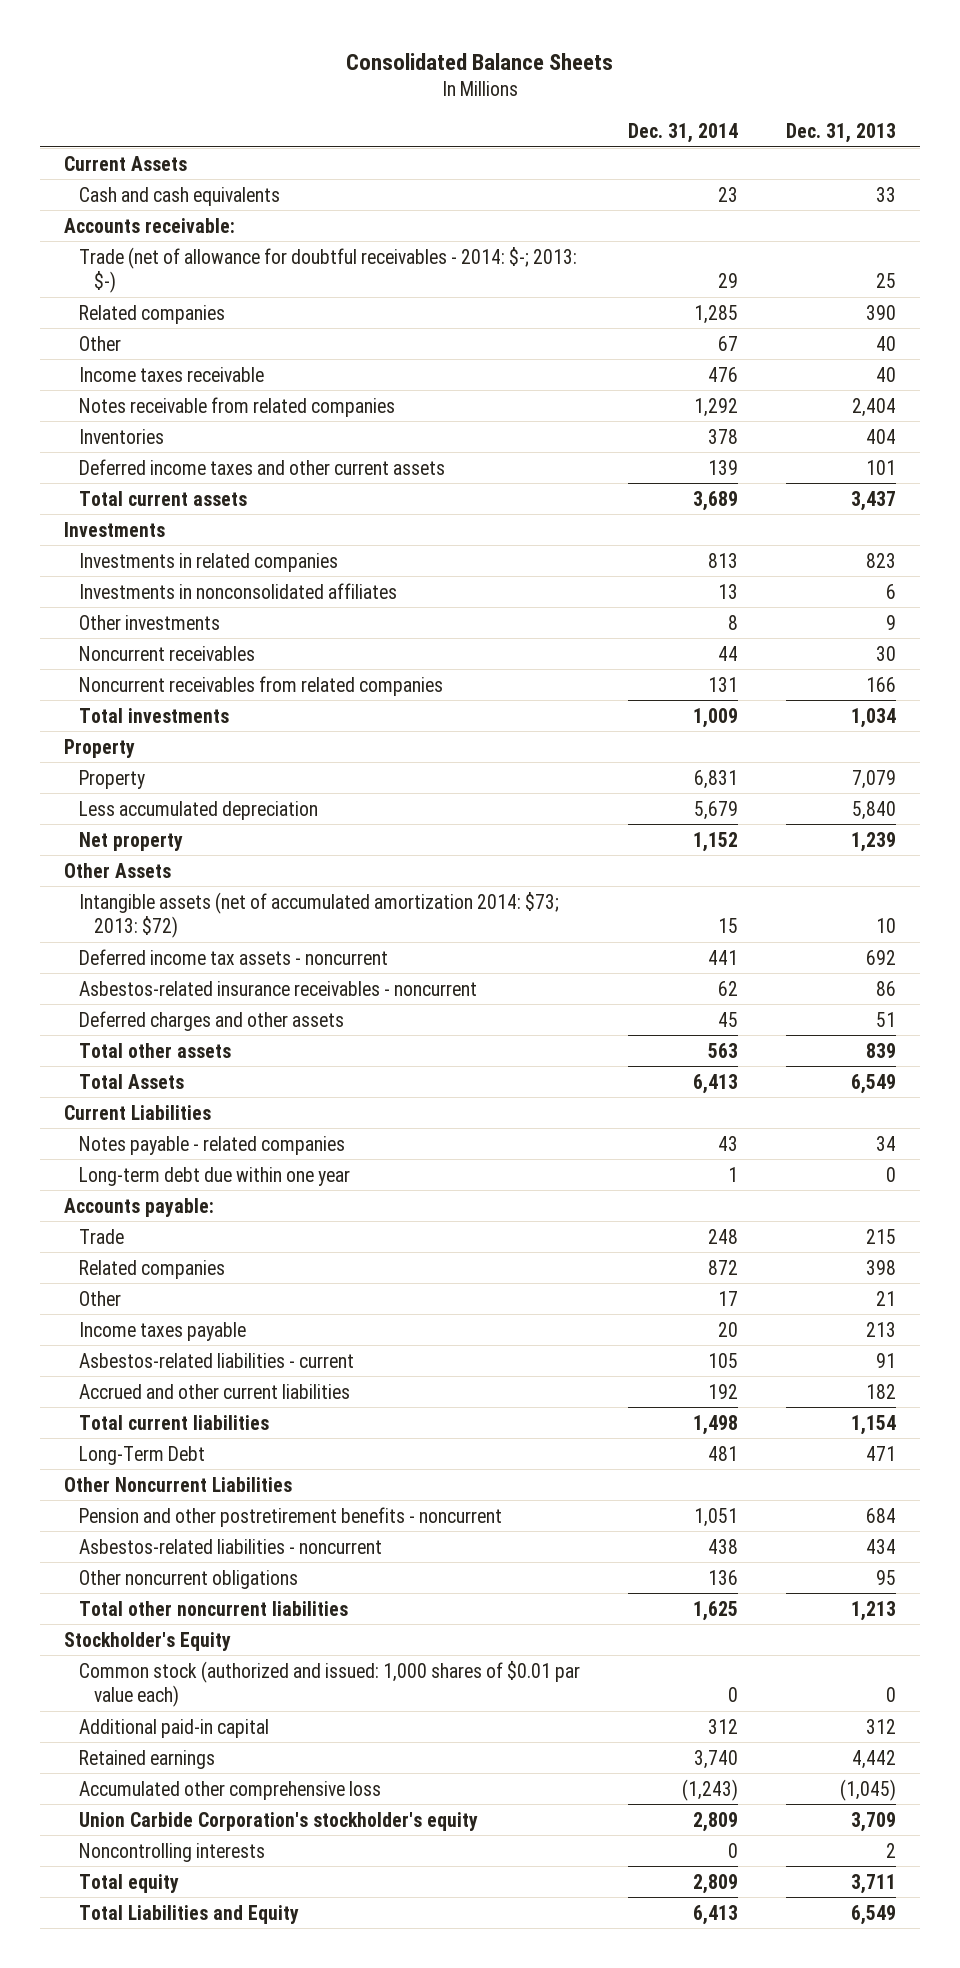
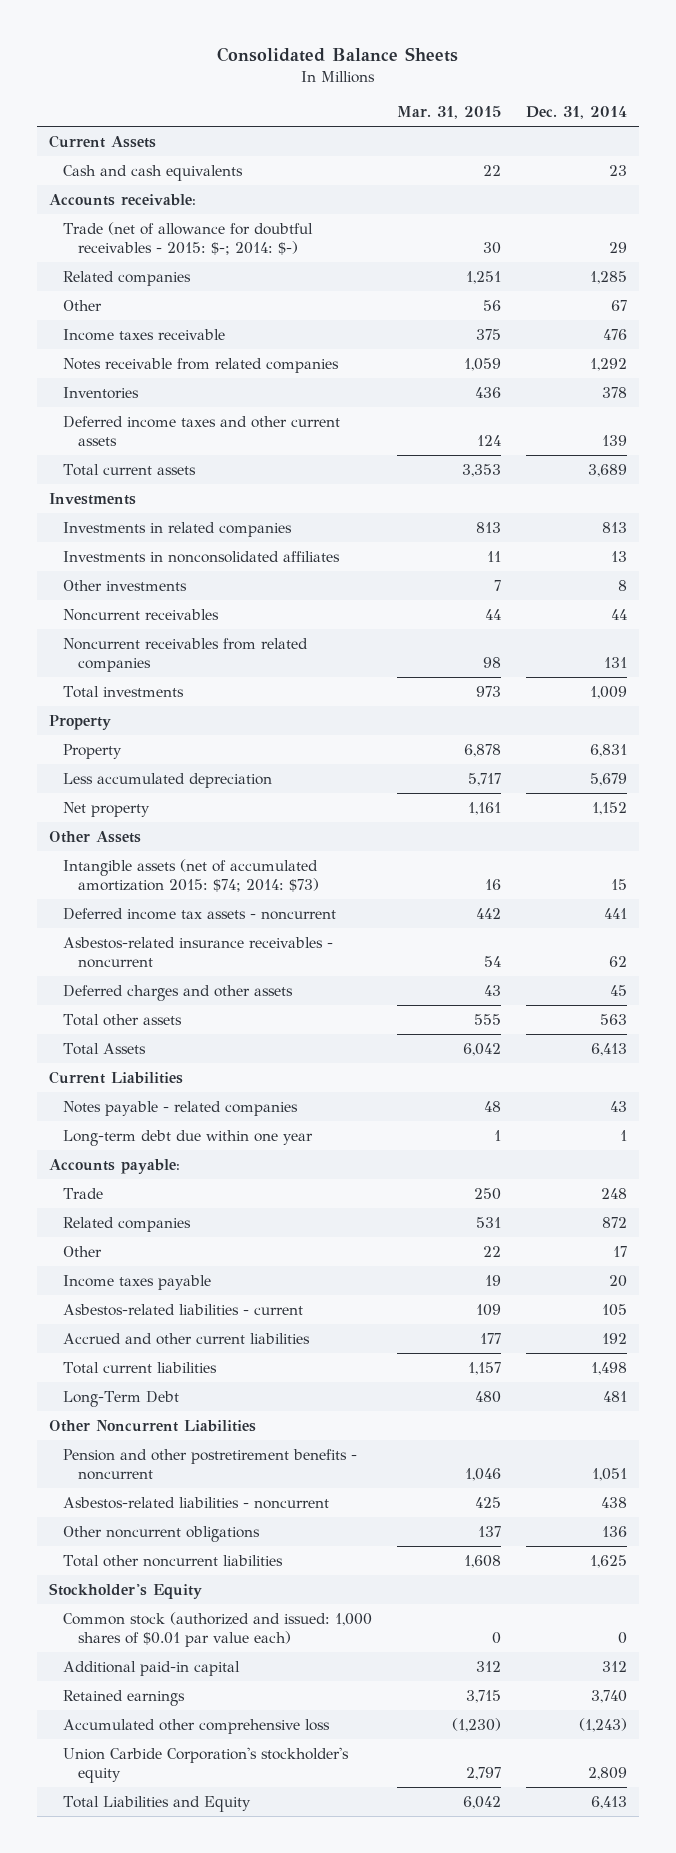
[786,123,897,144] Dec. 31, 2013 -> none
none -> [397,106,502,120] Mar. 31, 2015
[78,246,577,294] Trade (net of allowance for doubtful receivables - 2014: $-; 2013: $-) -> [63,221,314,255] Trade (net of allowance for doubtful receivables - 2015: $-; 2014: $-)
[78,891,559,939] Intangible assets (net of accumulated amortization 2014: $73; 2013: $72) -> [63,858,319,892] Intangible assets (net of accumulated amortization 2015: $74; 2014: $73)
[78,1842,265,1862] Noncontrolling interests -> none
[78,1873,179,1893] Total equity -> none

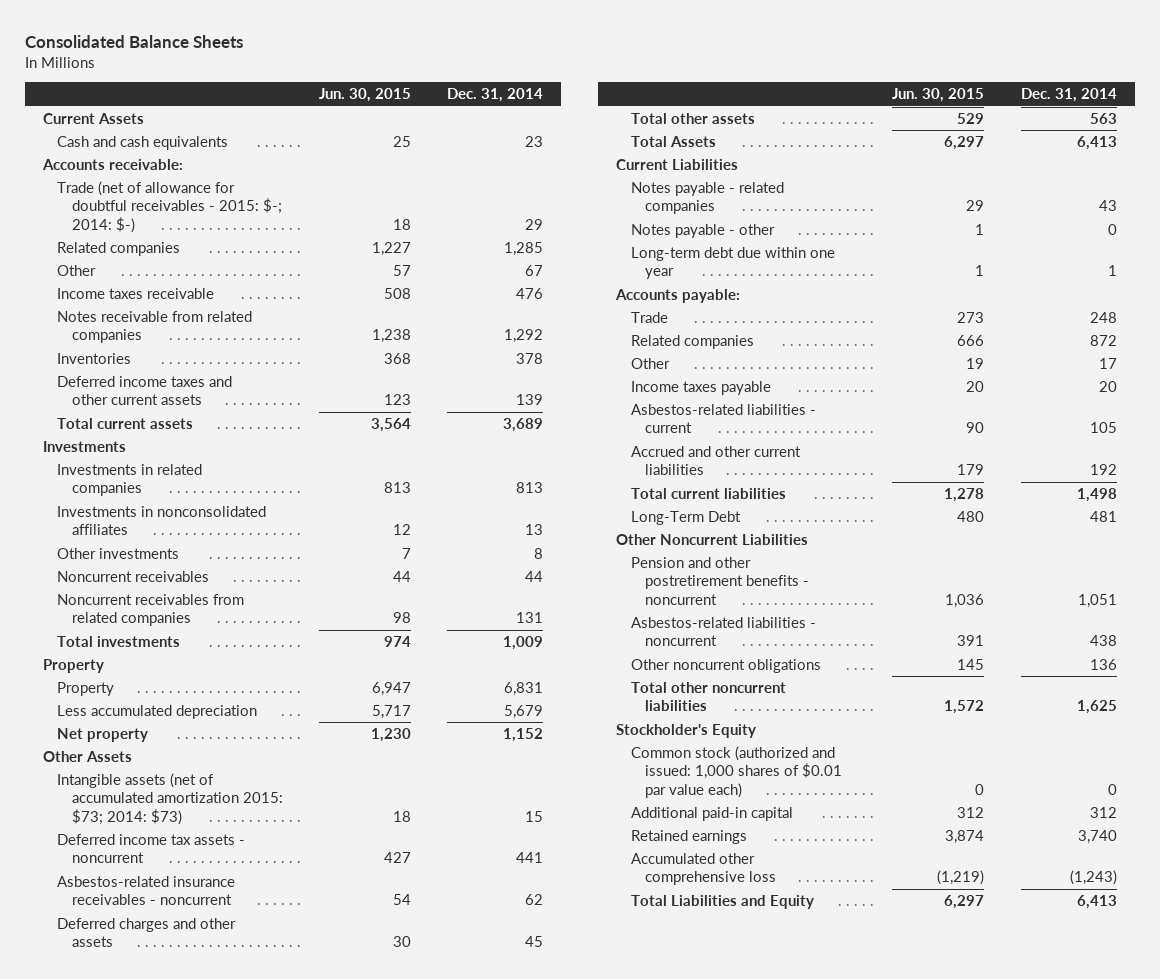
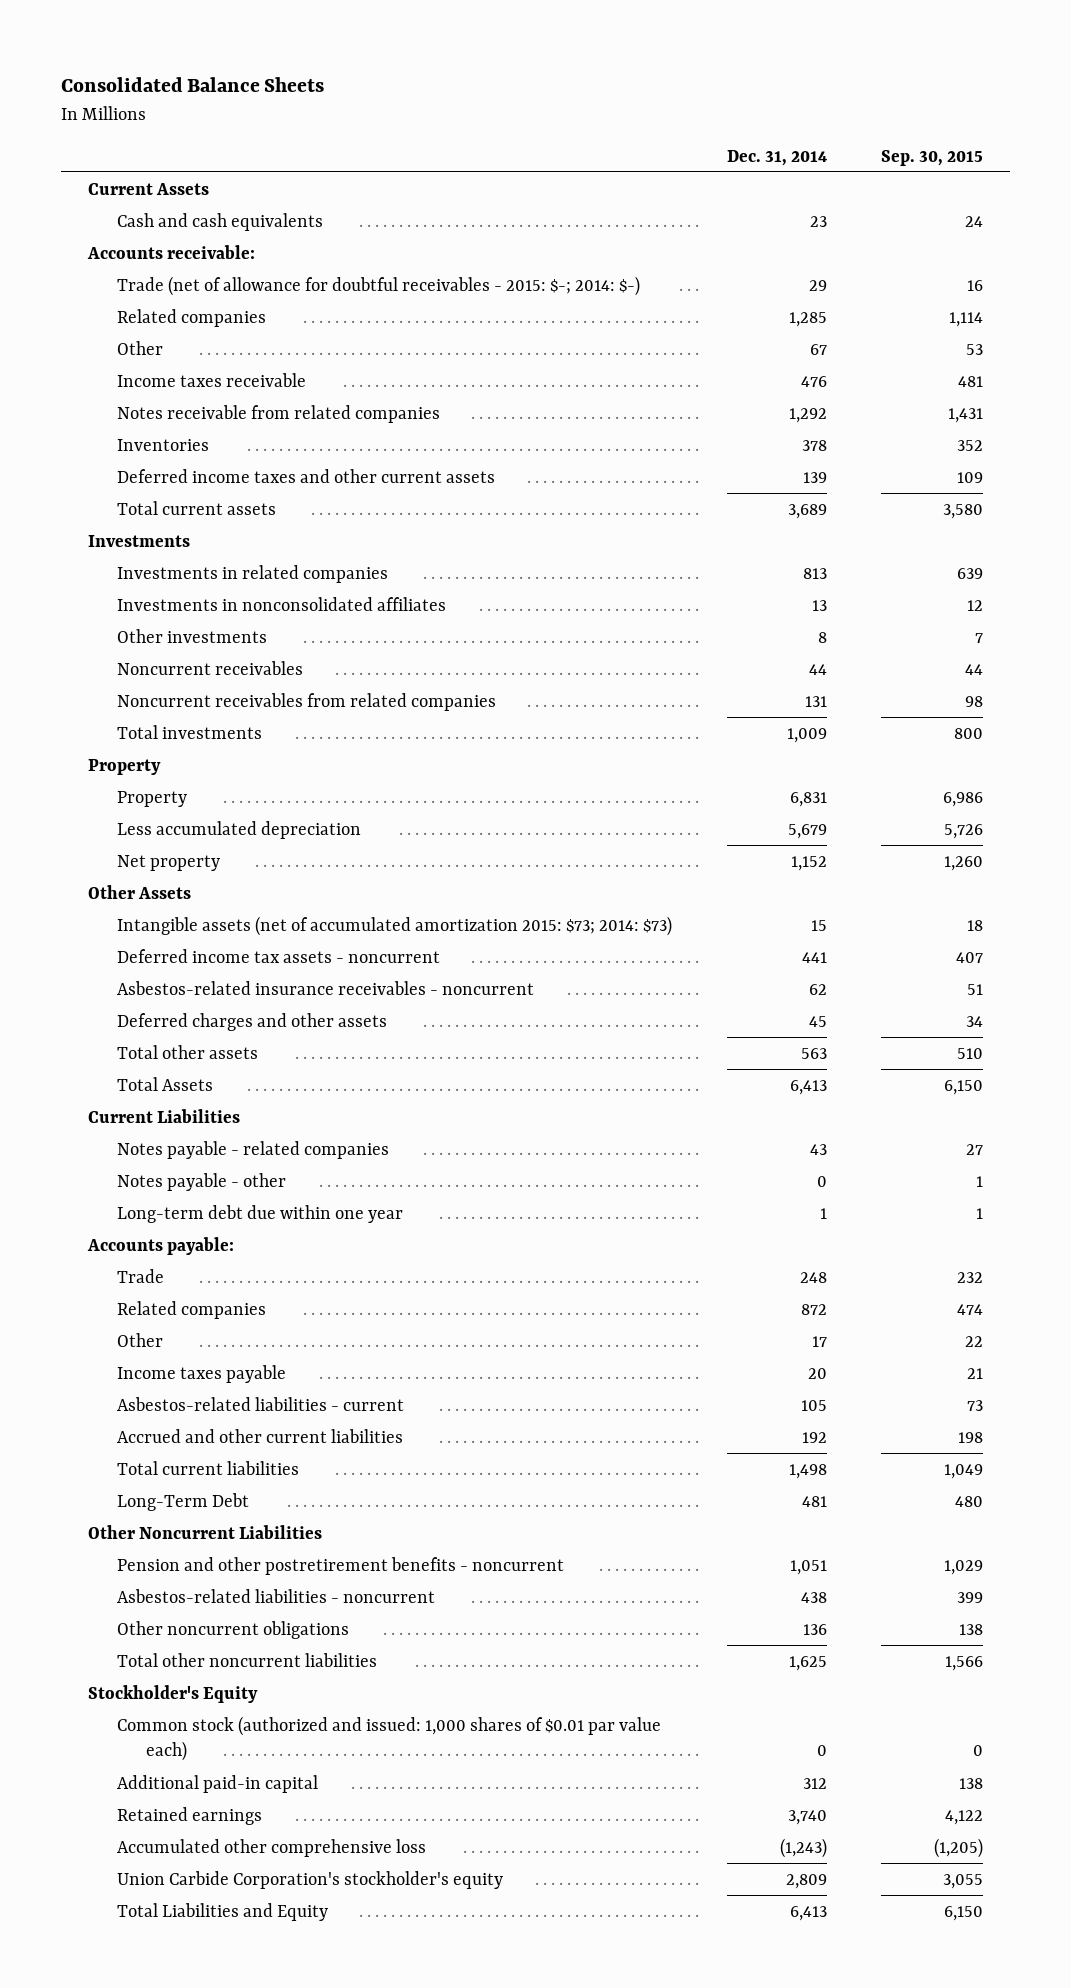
[319,88,412,103] Jun. 30, 2015 -> none
none -> [880,149,983,166] Sep. 30, 2015
none -> [117,1870,504,1889] Union Carbide Corporation's stockholder's equity

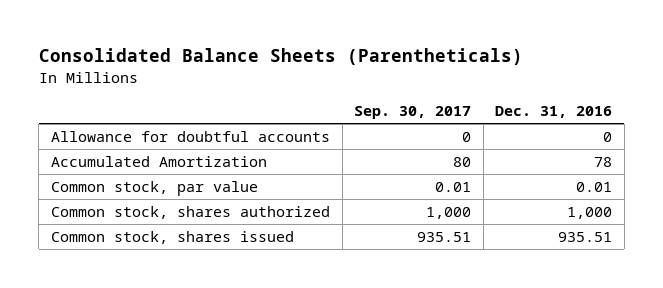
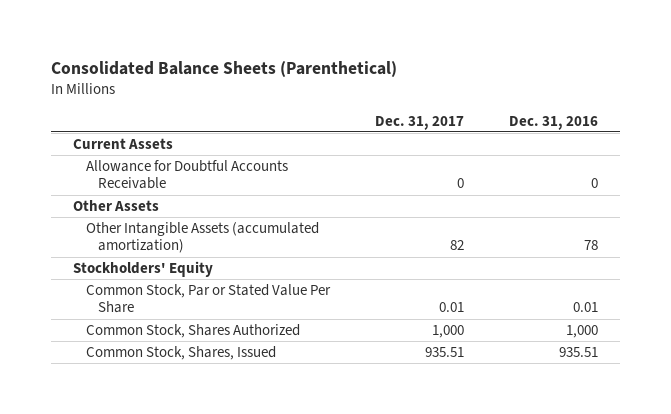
[38,48,523,66] Consolidated Balance Sheets (Parentheticals) -> [50,61,397,78] Consolidated Balance Sheets (Parenthetical)
[354,105,472,119] Sep. 30, 2017 -> none
none -> [374,115,464,130] Dec. 31, 2017
none -> [73,138,174,150] Current Assets
[50,131,330,143] Allowance for doubtful accounts -> [85,160,288,190] Allowance for Doubtful Accounts Receivable
none -> [73,200,160,212] Other Assets
[50,156,267,168] Accumulated Amortization -> [85,222,319,254] Other Intangible Assets (accumulated amortization)
none -> [73,261,214,278] Stockholders' Equity
[50,181,258,197] Common stock, par value -> [85,284,331,314] Common Stock, Par or Stated Value Per Share
[50,206,330,220] Common stock, shares authorized -> [85,324,300,339] Common Stock, Shares Authorized
[50,231,294,245] Common stock, shares issued -> [85,346,276,361] Common Stock, Shares, Issued

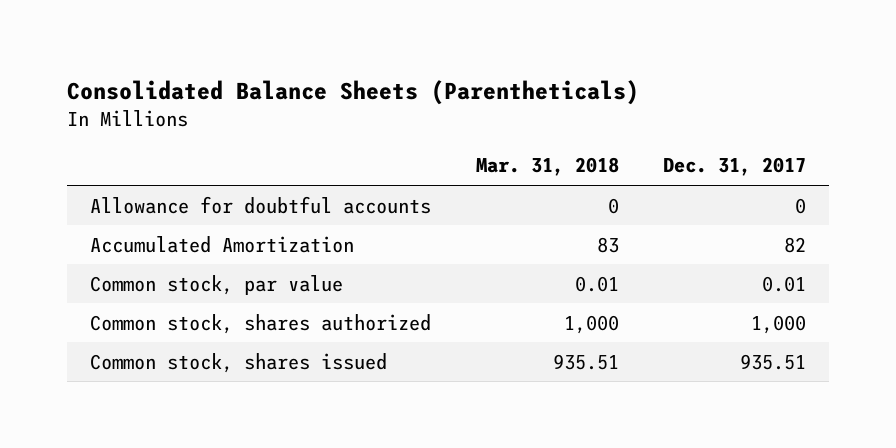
[50,61,397,78] Consolidated Balance Sheets (Parenthetical) -> [67,79,640,105] Consolidated Balance Sheets (Parentheticals)
[508,115,598,130] Dec. 31, 2016 -> none
none -> [475,157,619,177] Mar. 31, 2018
[73,138,174,150] Current Assets -> none
[73,200,160,212] Other Assets -> none
[73,261,214,278] Stockholders' Equity -> none
[85,160,288,190] Allowance for Doubtful Accounts Receivable -> [89,195,431,214] Allowance for doubtful accounts
[85,222,319,254] Other Intangible Assets (accumulated amortization) -> [89,235,354,253] Accumulated Amortization
[85,284,331,314] Common Stock, Par or Stated Value Per Share -> [89,274,343,295] Common stock, par value
[85,324,300,339] Common Stock, Shares Authorized -> [89,313,431,334] Common stock, shares authorized
[85,346,276,361] Common Stock, Shares, Issued -> [89,352,387,373] Common stock, shares issued

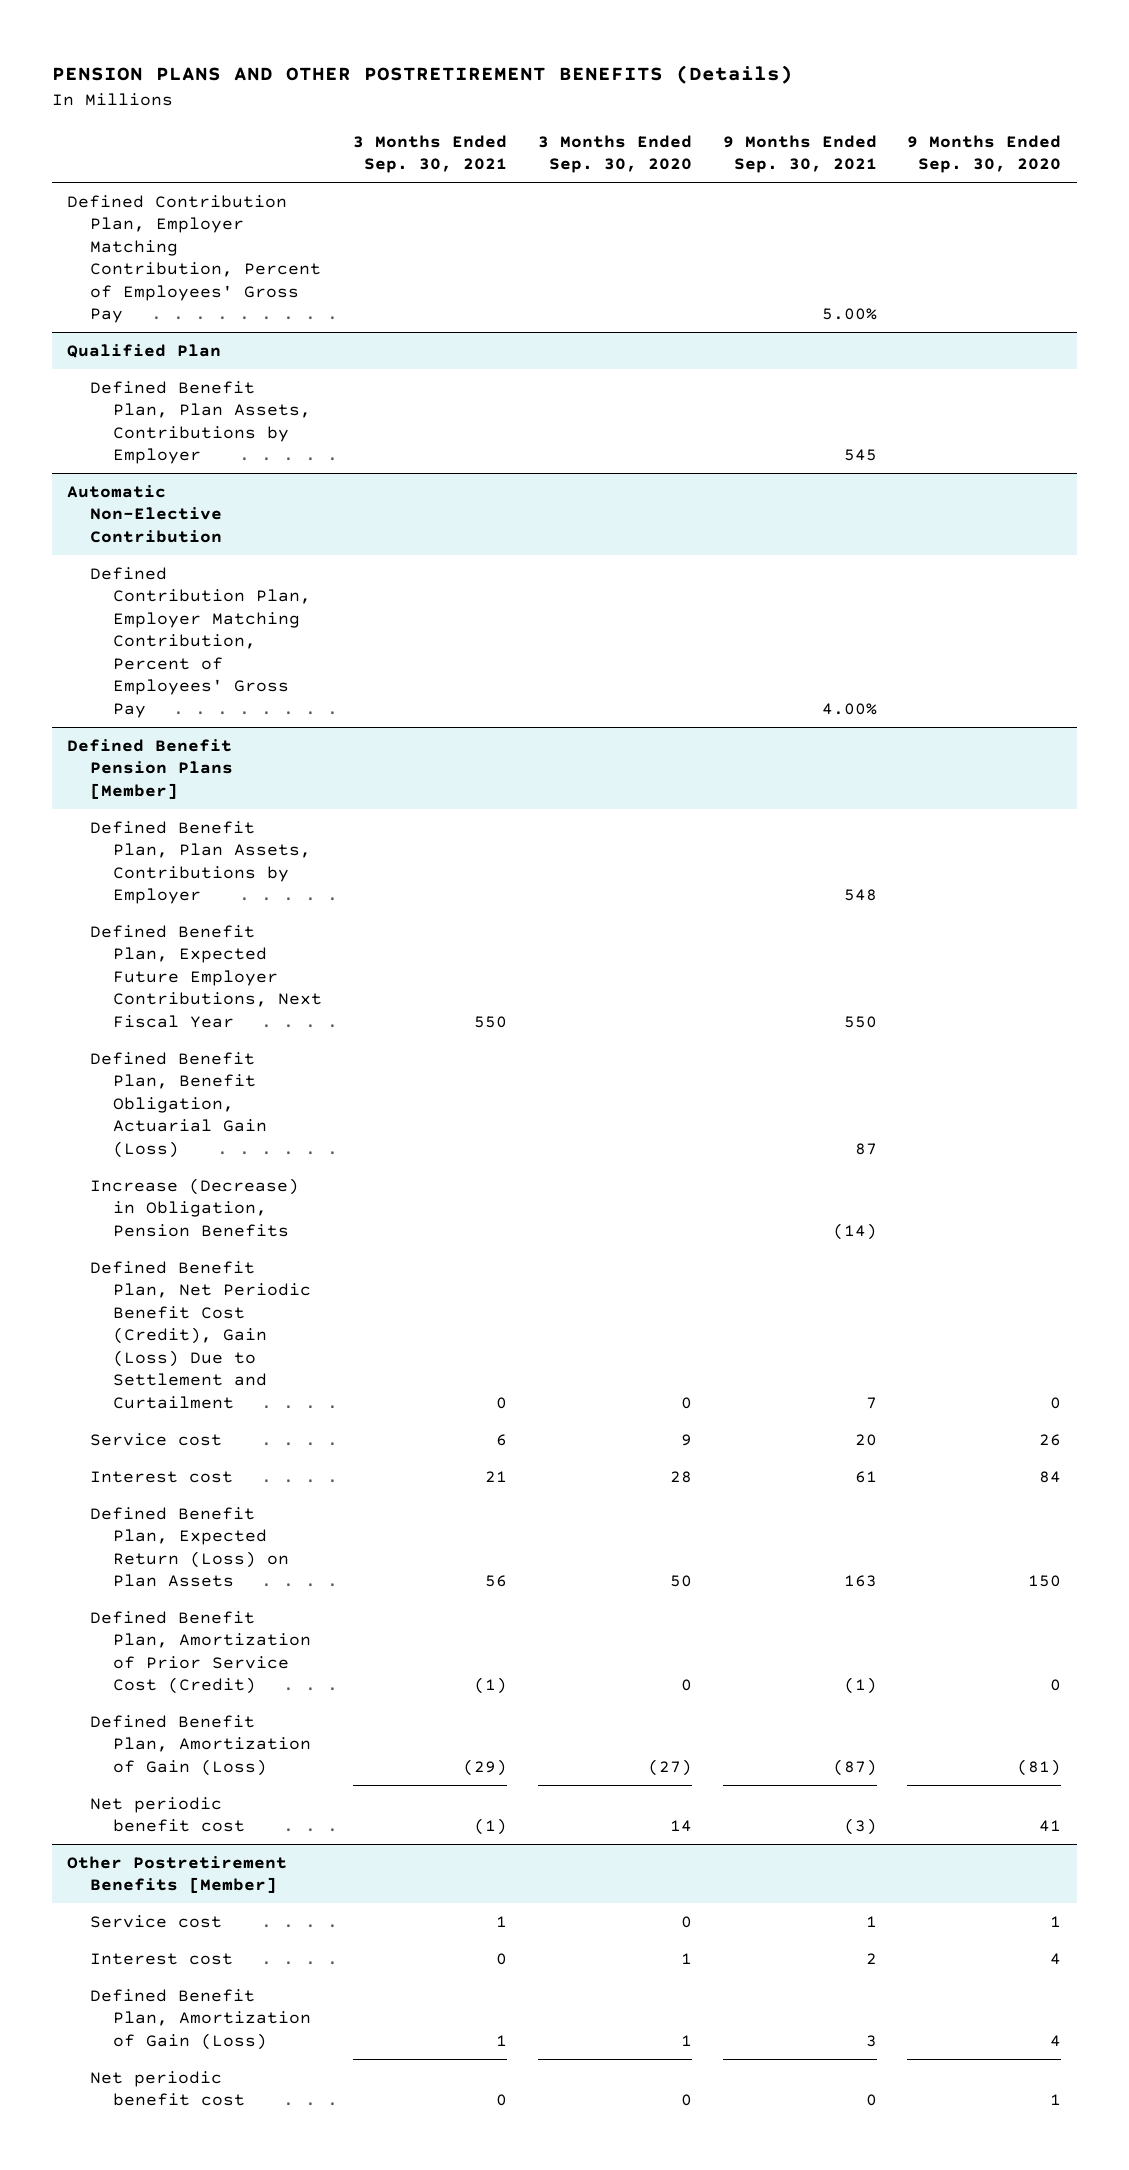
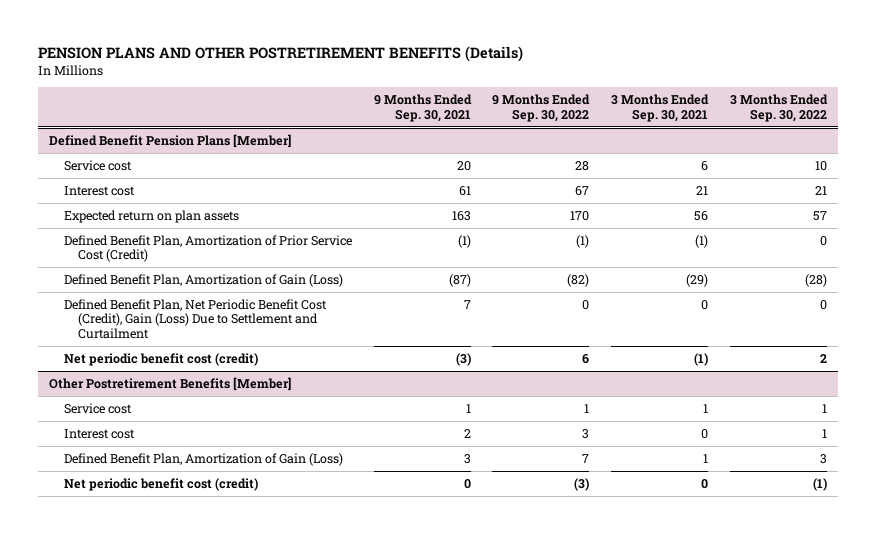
[537,134,692,174] 3 Months Ended Sep. 30, 2020 -> none
[907,134,1062,174] 9 Months Ended Sep. 30, 2020 -> none
none -> [492,94,591,122] 9 Months Ended Sep. 30, 2022
none -> [730,94,829,122] 3 Months Ended Sep. 30, 2022
[67,194,322,324] Defined Contribution Plan, Employer Matching Contribution, Percent of Employees' Gross Pay -> none
[67,343,222,358] Qualified Plan -> none
[90,380,312,465] Defined Benefit Plan, Plan Assets, Contributions by Employer -> none
[67,484,223,543] Automatic Non-Elective Contribution -> none
[90,566,312,718] Defined Contribution Plan, Employer Matching Contribution, Percent of Employees' Gross Pay -> none
[90,820,312,905] Defined Benefit Plan, Plan Assets, Contributions by Employer -> none
[90,924,323,1028] Defined Benefit Plan, Expected Future Employer Contributions, Next Fiscal Year -> none
[90,1051,268,1158] Defined Benefit Plan, Benefit Obligation, Actuarial Gain (Loss) -> none
[90,1177,300,1237] Increase (Decrease) in Obligation, Pension Benefits -> none
[90,1506,290,1588] Defined Benefit Plan, Expected Return (Loss) on Plan Assets -> [63,209,239,223] Expected return on plan assets
[90,1260,312,1409] Defined Benefit Plan, Net Periodic Benefit Cost (Credit), Gain (Loss) Due to Settlement and Curtailment -> [63,298,327,340] Defined Benefit Plan, Net Periodic Benefit Cost (Credit), Gain (Loss) Due to Settlement and Curtailment
[90,1796,246,1833] Net periodic benefit cost -> [63,352,258,366] Net periodic benefit cost (credit)
[90,2070,246,2107] Net periodic benefit cost -> [63,477,258,491] Net periodic benefit cost (credit)

